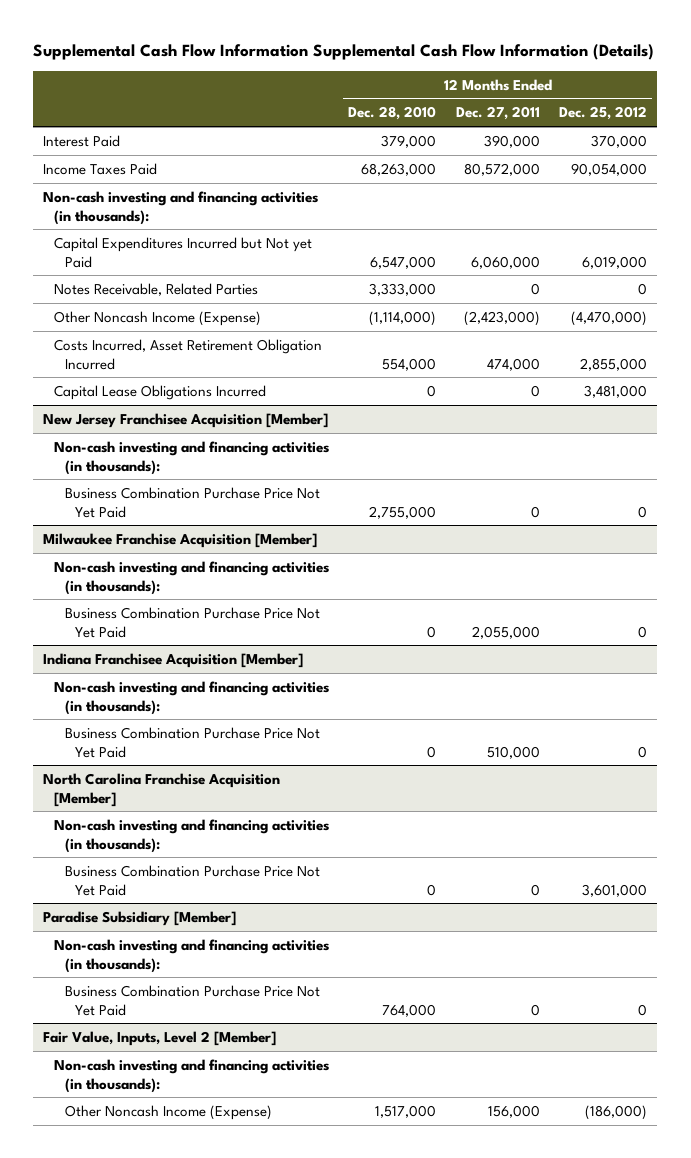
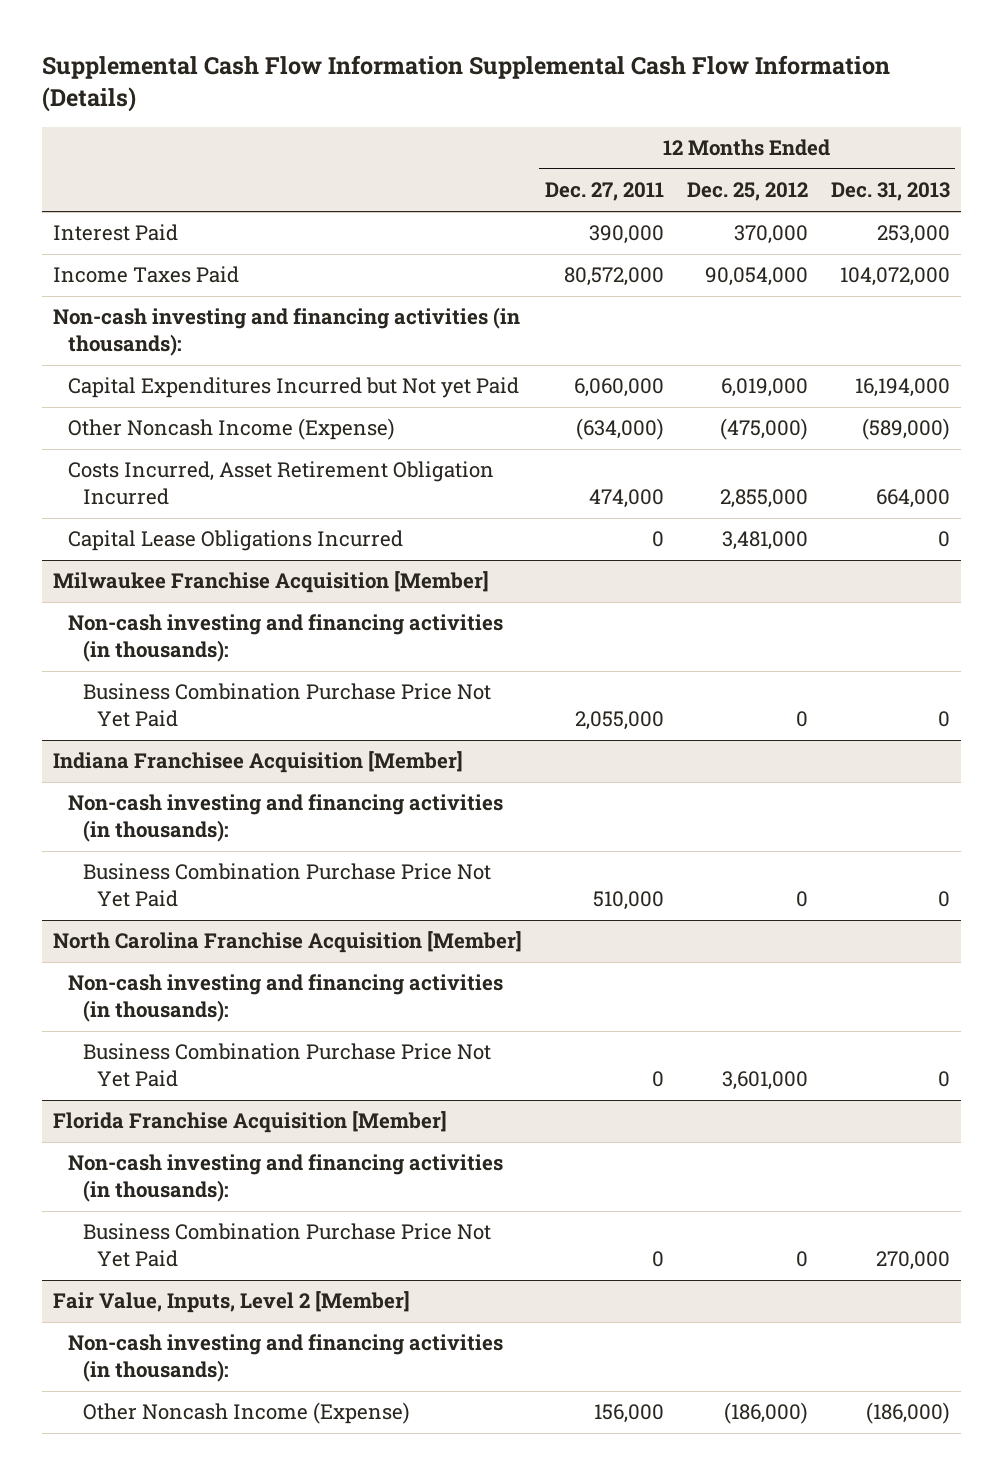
[348,106,437,121] Dec. 28, 2010 -> none
none -> [830,182,950,202] Dec. 31, 2013
[53,282,258,296] Notes Receivable, Related Parties -> none
[463,310,540,326] (2,423,000) -> [576,418,665,441] (634,000)
[571,310,648,326] (4,470,000) -> [719,418,808,441] (475,000)
[43,412,329,428] New Jersey Franchisee Acquisition [Member] -> none
[53,440,329,475] Non-cash investing and financing activities (in thousands): -> none
[64,486,320,518] Business Combination Purchase Price Not Yet Paid -> none
[43,910,237,926] Paradise Subsidiary [Member] -> none
none -> [53,1111,448,1134] Florida Franchise Acquisition [Member]

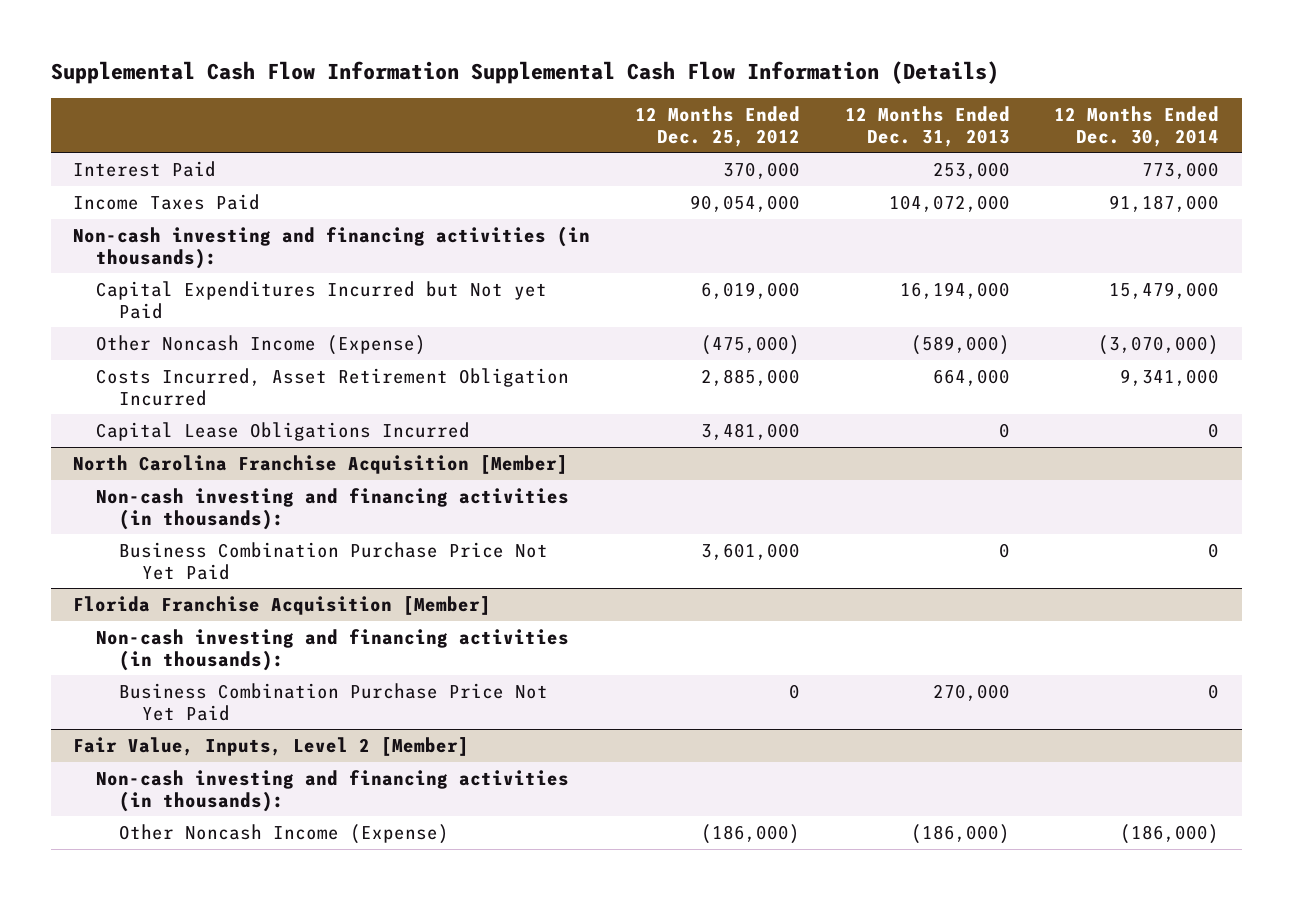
[545,182,665,202] Dec. 27, 2011 -> none
none -> [1054,105,1220,147] 12 Months Ended Dec. 30, 2014
[719,488,808,508] 2,855,000 -> [700,368,800,386] 2,885,000
[53,571,490,594] Milwaukee Franchise Acquisition [Member] -> none
[68,614,504,662] Non-cash investing and financing activities (in thousands): -> none
[82,683,491,727] Business Combination Purchase Price Not Yet Paid -> none
[53,751,464,774] Indiana Franchisee Acquisition [Member] -> none
[68,794,504,842] Non-cash investing and financing activities (in thousands): -> none
[82,863,491,907] Business Combination Purchase Price Not Yet Paid -> none

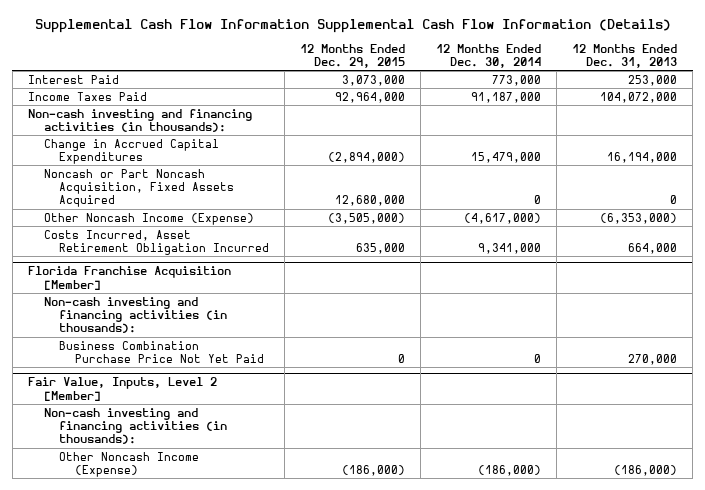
[634,105,800,147] 12 Months Ended Dec. 25, 2012 -> none
none -> [300,43,406,69] 12 Months Ended Dec. 29, 2015
[95,280,547,319] Capital Expenditures Incurred but Not yet Paid -> [43,138,219,164] Change in Accrued Capital Expenditures
none -> [43,168,235,208] Noncash or Part Noncash Acquisition, Fixed Assets Acquired
[910,334,1010,355] (589,000) -> [600,212,678,224] (6,353,000)
[1098,334,1220,355] (3,070,000) -> [464,212,542,224] (4,617,000)
[95,421,470,441] Capital Lease Obligations Incurred -> none
[72,454,568,474] North Carolina Franchise Acquisition [Member] -> none
[95,487,569,530] Non-cash investing and financing activities (in thousands): -> none
[118,541,548,580] Business Combination Purchase Price Not Yet Paid -> none

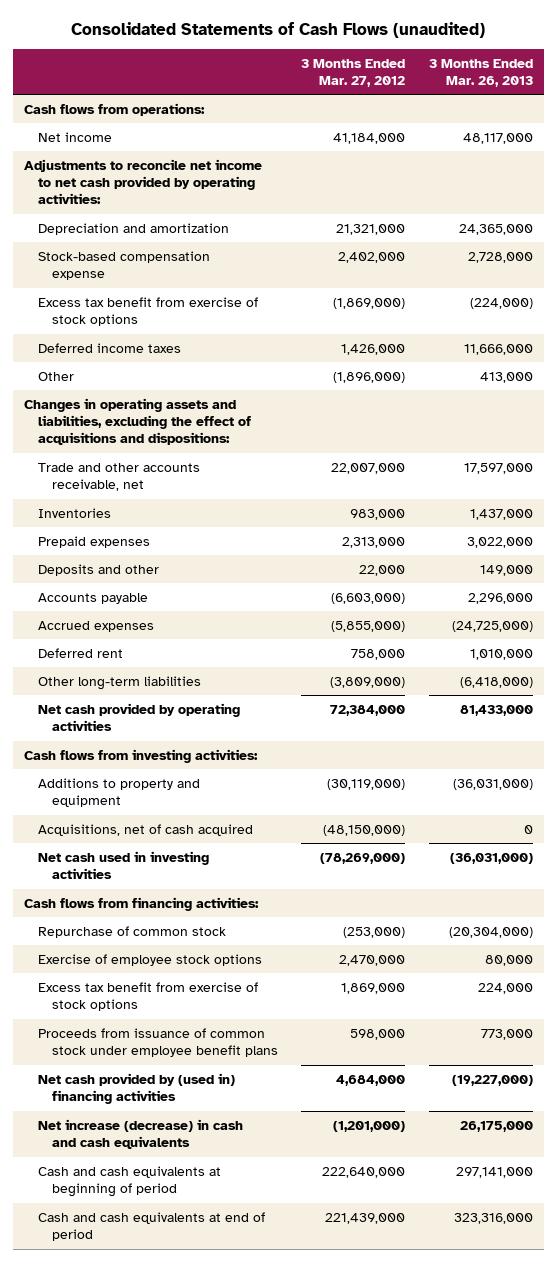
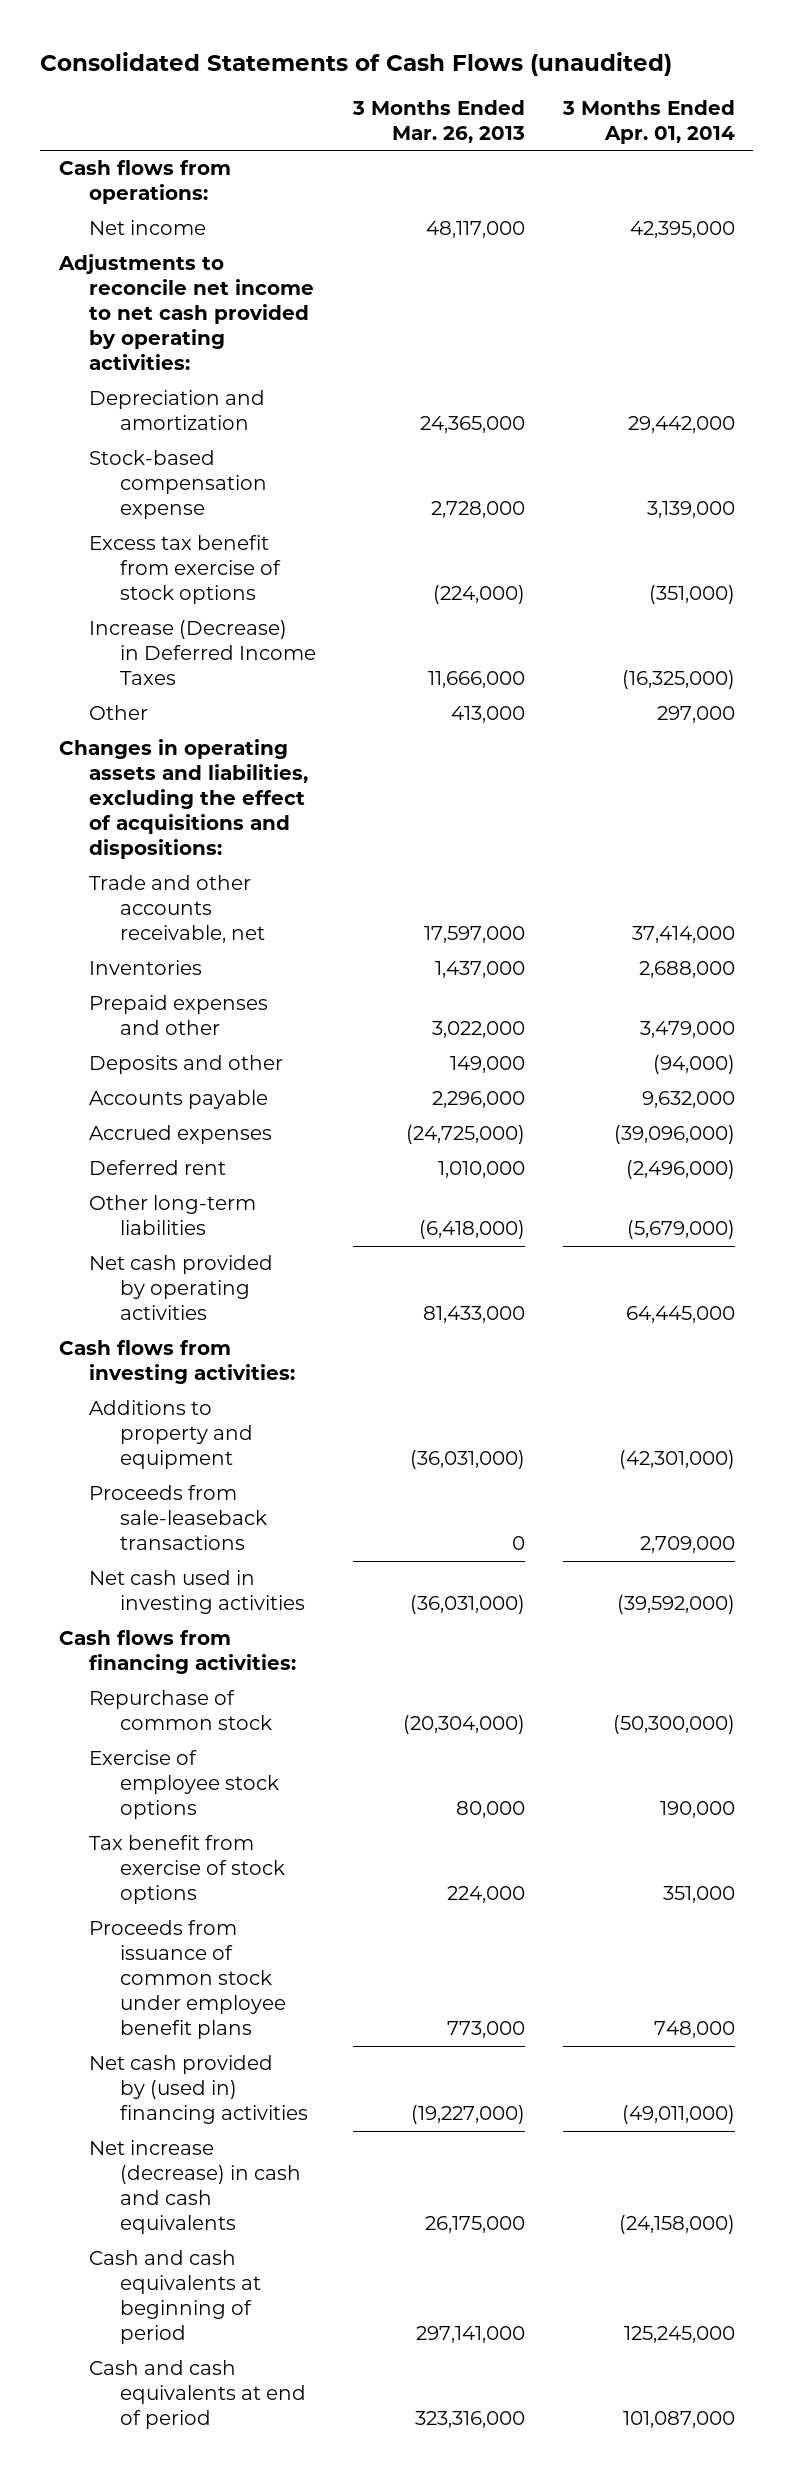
[301,58,406,87] 3 Months Ended Mar. 27, 2012 -> none
none -> [561,100,735,144] 3 Months Ended Apr. 01, 2014
[38,342,182,353] Deferred income taxes -> [89,620,316,686] Increase (Decrease) in Deferred Income Taxes
[38,535,151,548] Prepaid expenses -> [89,995,269,1036] Prepaid expenses and other
[38,823,254,836] Acquisitions, net of cash acquired -> none
none -> [89,1485,267,1551] Proceeds from sale-leaseback transactions
[38,981,259,1012] Excess tax benefit from exercise of stock options -> [89,1835,285,1905] Tax benefit from exercise of stock options

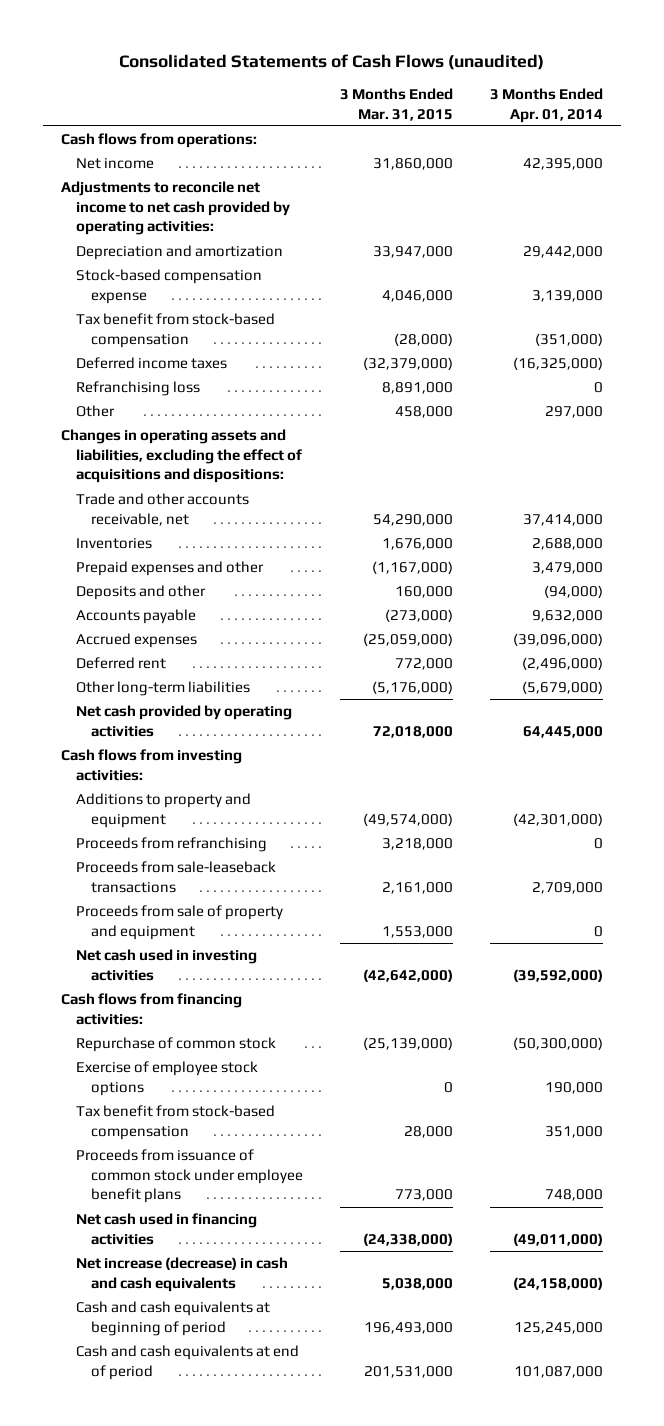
[352,100,526,143] 3 Months Ended Mar. 26, 2013 -> none
none -> [339,87,453,121] 3 Months Ended Mar. 31, 2015
[89,535,281,605] Excess tax benefit from exercise of stock options -> [76,313,276,348] Tax benefit from stock-based compensation
[89,620,316,686] Increase (Decrease) in Deferred Income Taxes -> [76,357,228,370] Deferred income taxes
none -> [76,381,201,397] Refranchising loss
none -> [76,837,268,853] Proceeds from refranchising
none -> [76,905,284,940] Proceeds from sale of property and equipment
[89,1835,285,1905] Tax benefit from exercise of stock options -> [76,1105,276,1140] Tax benefit from stock-based compensation
[89,2055,308,2125] Net cash provided by (used in) financing activities -> [76,1213,258,1245] Net cash used in financing activities

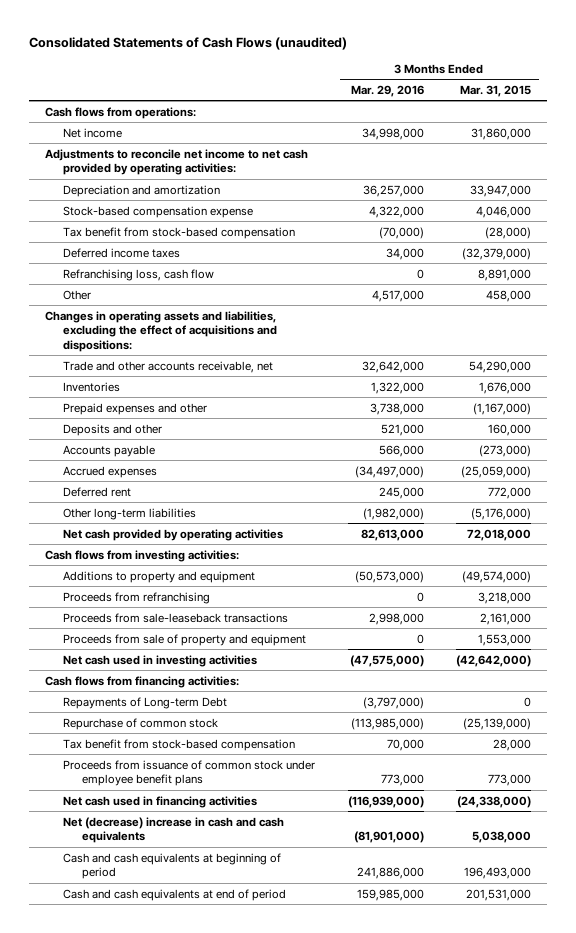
[489,87,603,123] 3 Months Ended Apr. 01, 2014 -> none
none -> [350,84,424,97] Mar. 29, 2016
[76,381,201,397] Refranchising loss -> [63,268,215,281] Refranchising loss, cash flow
none -> [63,696,228,709] Repayments of Long-term Debt
[76,1061,259,1096] Exercise of employee stock options -> none
[76,1257,289,1292] Net increase (decrease) in cash and cash equivalents -> [63,816,285,844] Net (decrease) increase in cash and cash equivalents

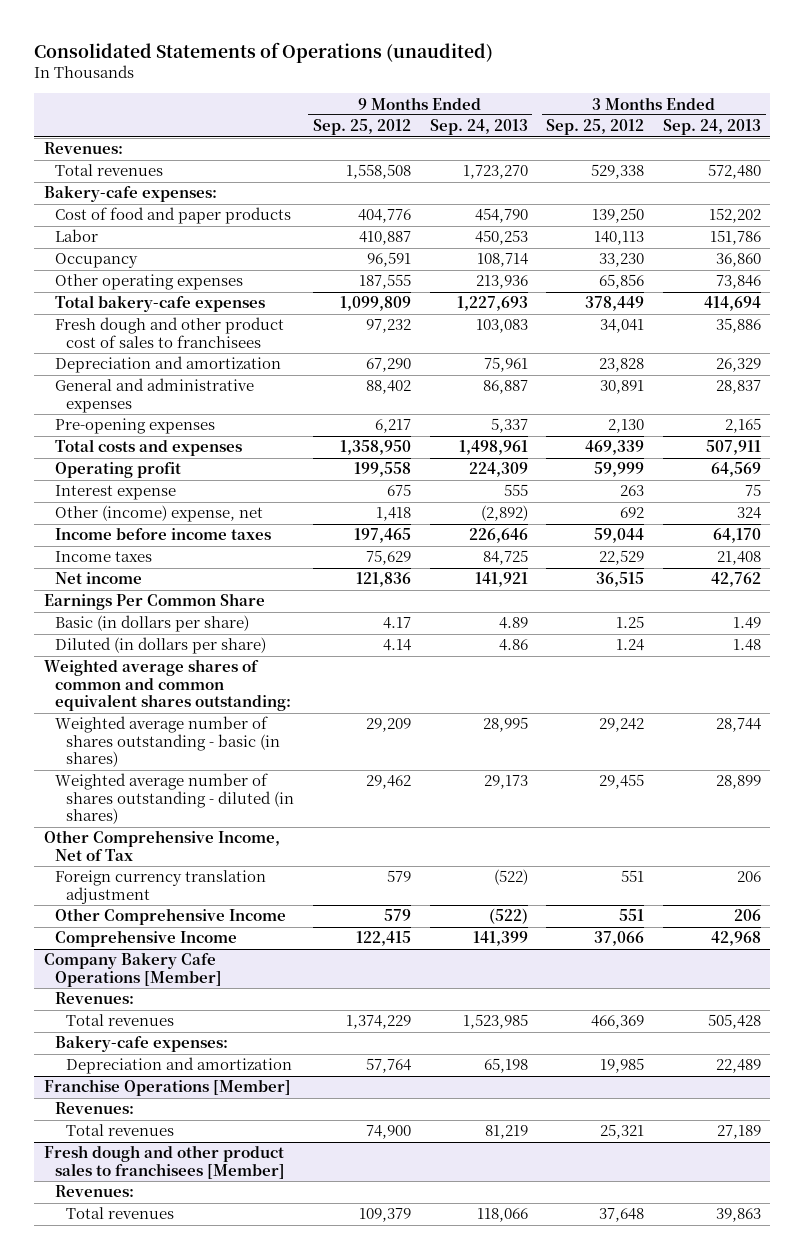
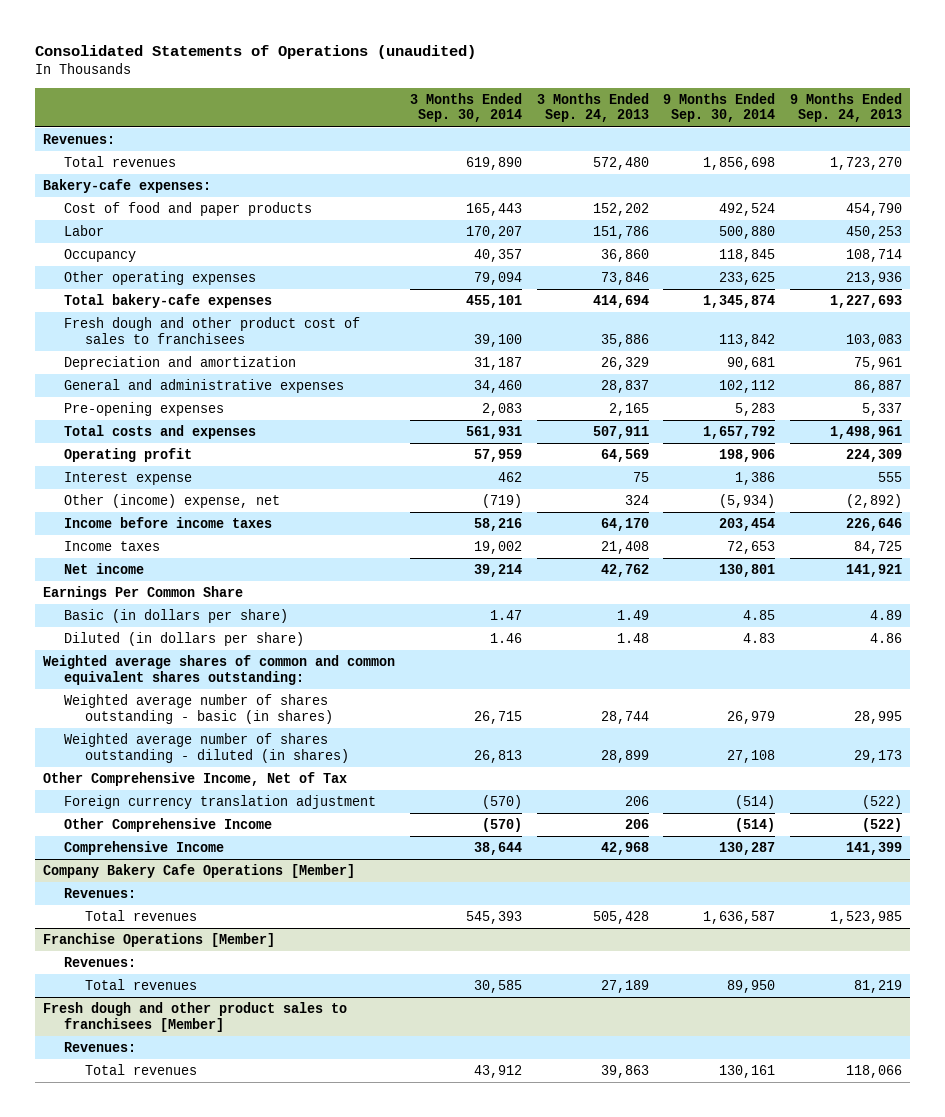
[313,119,412,136] Sep. 25, 2012 -> none
[546,119,645,136] Sep. 25, 2012 -> none
none -> [409,92,522,123] 3 Months Ended Sep. 30, 2014
none -> [663,92,776,123] 9 Months Ended Sep. 30, 2014
[55,1035,229,1053] Bakery-cafe expenses: -> none
[66,1057,293,1075] Depreciation and amortization -> none

